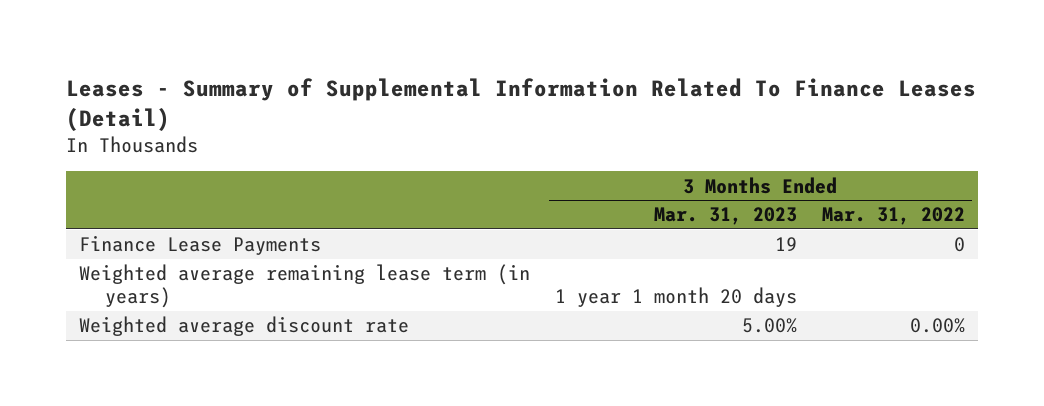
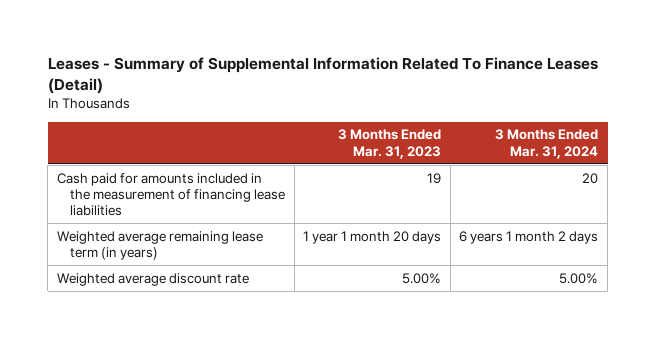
[822,207,966,226] Mar. 31, 2022 -> none
none -> [495,129,599,159] 3 Months Ended Mar. 31, 2024
[78,235,321,256] Finance Lease Payments -> [56,172,285,217] Cash paid for amounts included in the measurement of financing lease liabilities

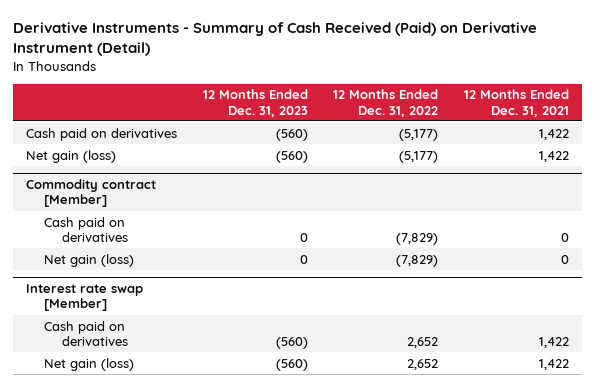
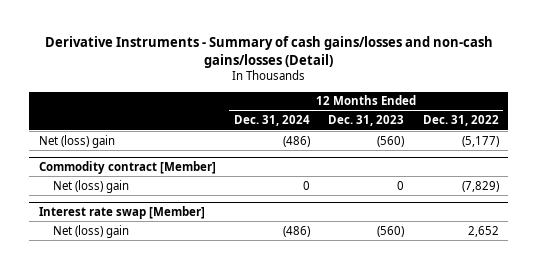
[12,22,537,57] Derivative Instruments - Summary of Cash Received (Paid) on Derivative Instrument (Detail) -> [44,36,493,68] Derivative Instruments - Summary of cash gains/losses and non-cash gains/losses (Detail)
[464,89,570,117] 12 Months Ended Dec. 31, 2021 -> none
none -> [233,115,310,127] Dec. 31, 2024
[25,149,116,163] Net gain (loss) -> none
[25,127,177,141] Cash paid on derivatives -> [38,134,115,148] Net (loss) gain
[44,253,135,267] Net gain (loss) -> none
[44,216,129,242] Cash paid on derivatives -> [52,179,129,193] Net (loss) gain
[44,357,135,371] Net gain (loss) -> none
[44,320,129,346] Cash paid on derivatives -> [52,224,129,238] Net (loss) gain

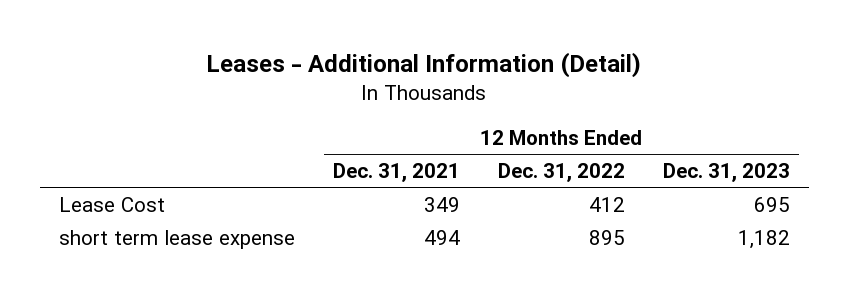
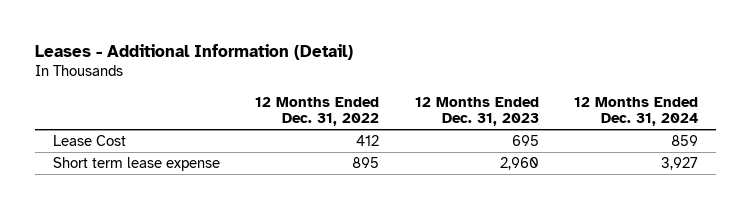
[332,163,460,183] Dec. 31, 2021 -> none
none -> [574,96,699,127] 12 Months Ended Dec. 31, 2024
[59,229,296,249] short term lease expense -> [52,156,220,171] Short term lease expense
[737,229,790,249] 1,182 -> [499,156,539,170] 2,960

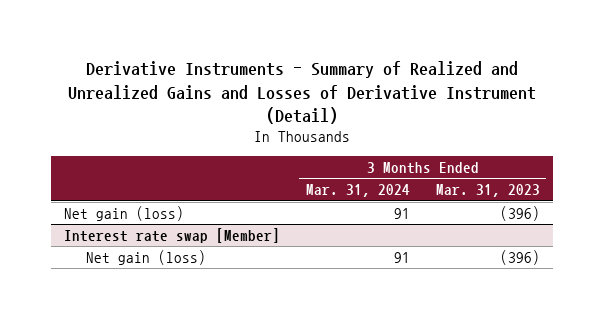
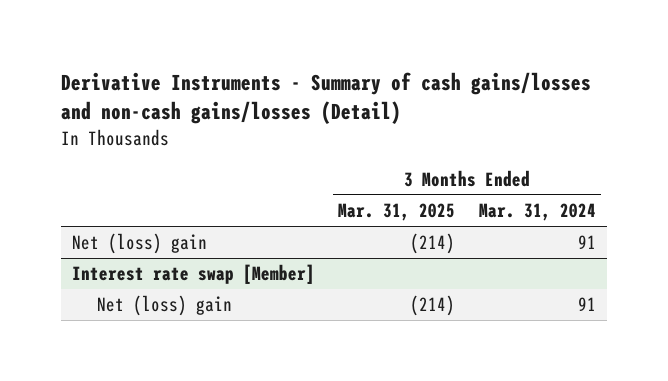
[67,61,536,124] Derivative Instruments - Summary of Realized and Unrealized Gains and Losses of Derivative Instrument (Detail) -> [60,71,591,125] Derivative Instruments - Summary of cash gains/losses and non-cash gains/losses (Detail)
[435,184,540,198] Mar. 31, 2023 -> none
none -> [338,202,456,221] Mar. 31, 2025
[63,205,184,221] Net gain (loss) -> [72,233,208,255] Net (loss) gain
[85,249,206,265] Net gain (loss) -> [96,295,232,317] Net (loss) gain

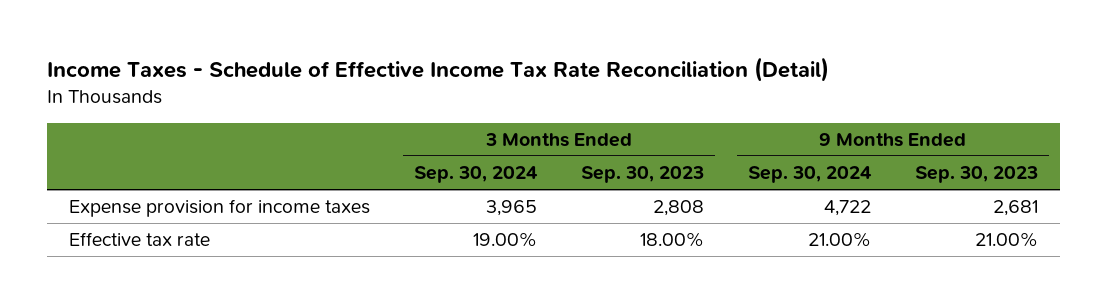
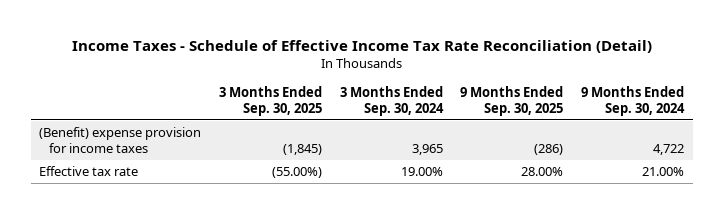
[581,166,705,184] Sep. 30, 2023 -> none
[915,166,1039,184] Sep. 30, 2023 -> none
none -> [219,86,323,116] 3 Months Ended Sep. 30, 2025
none -> [460,86,564,116] 9 Months Ended Sep. 30, 2025
[69,199,371,218] Expense provision for income taxes -> [39,127,202,153] (Benefit) expense provision for income taxes

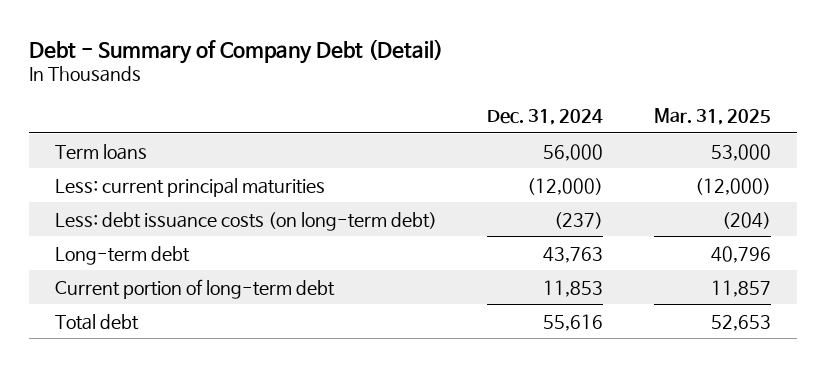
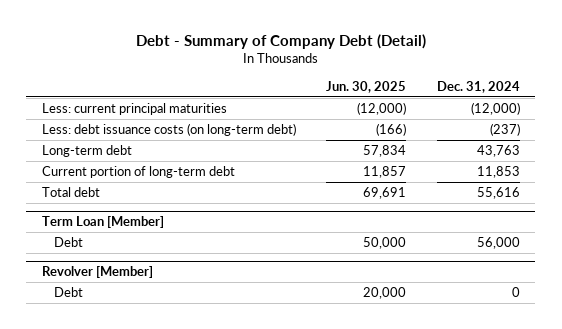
[654,107,772,125] Mar. 31, 2025 -> none
none -> [326,80,407,93] Jun. 30, 2025
[54,143,147,160] Term loans -> none
none -> [41,216,164,229] Term Loan [Member]
none -> [54,237,84,248] Debt
none -> [41,266,153,279] Revolver [Member]
none -> [54,287,84,298] Debt

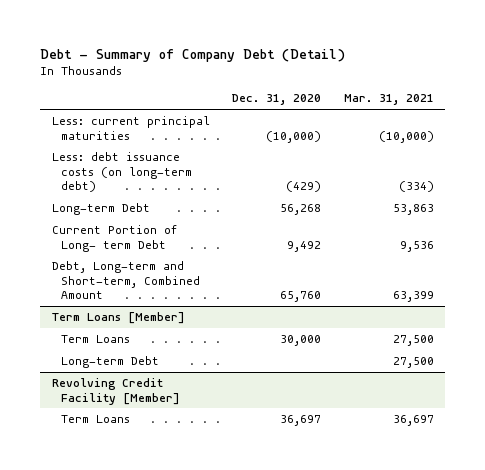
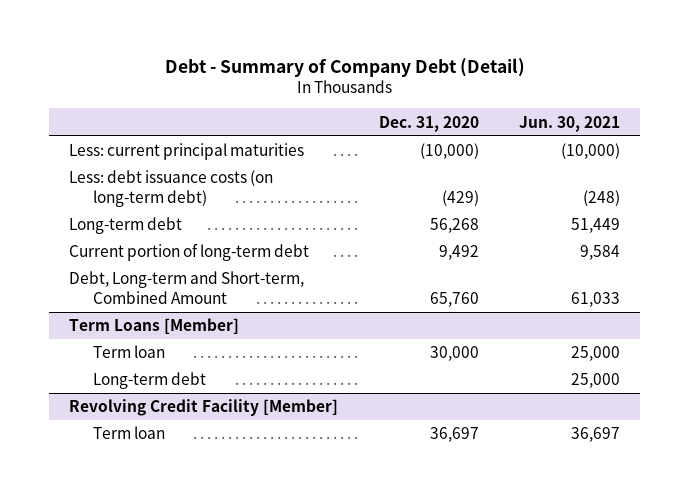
[343,94,434,106] Mar. 31, 2021 -> none
none -> [518,115,620,132] Jun. 30, 2021
[51,203,150,216] Long-term Debt -> [69,217,183,235] Long-term debt
[51,225,177,252] Current Portion of Long- term Debt -> [69,243,310,262] Current portion of long-term debt
[61,335,131,344] Term Loans -> [93,345,166,359] Term loan
[61,356,160,369] Long-term Debt -> [93,372,207,390] Long-term debt
[61,415,131,424] Term Loans -> [93,426,166,440] Term loan

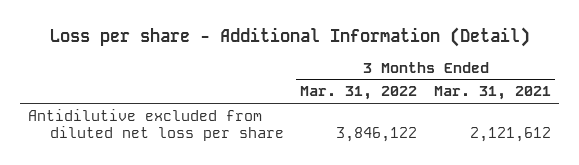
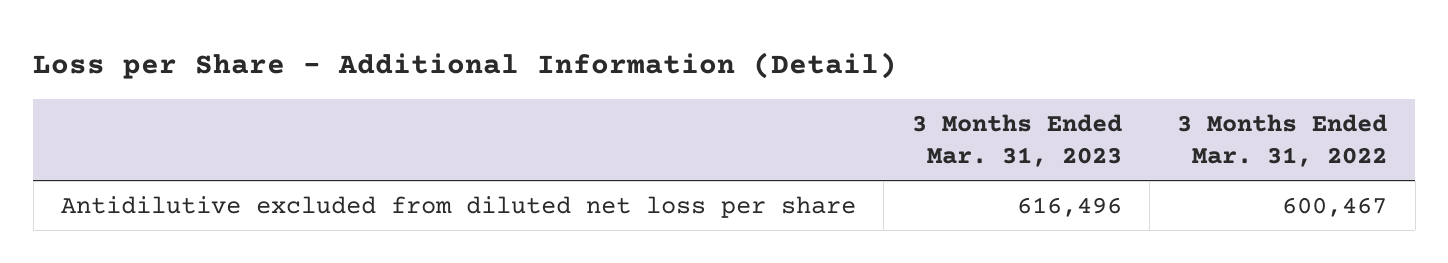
[49,26,530,47] Loss per share - Additional Information (Detail) -> [33,52,898,80] Loss per Share - Additional Information (Detail)
[434,86,552,101] Mar. 31, 2021 -> none
none -> [911,114,1122,168] 3 Months Ended Mar. 31, 2023
[336,126,418,142] 3,846,122 -> [1282,197,1388,218] 600,467

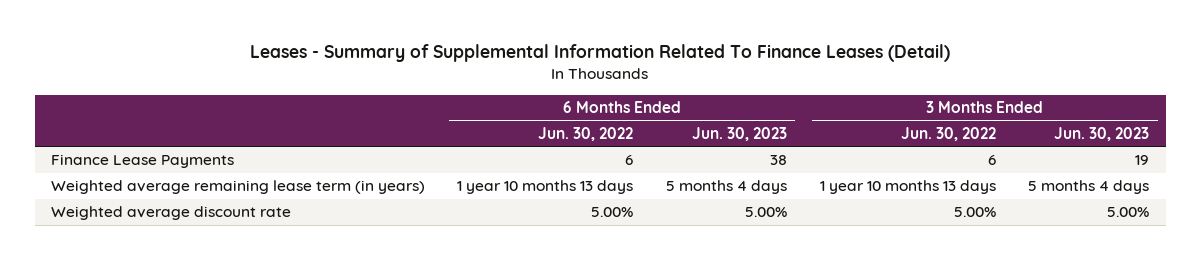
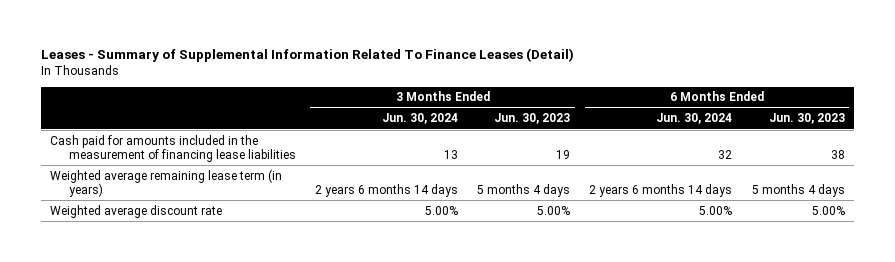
[538,126,634,141] Jun. 30, 2022 -> none
[900,126,996,141] Jun. 30, 2022 -> none
none -> [382,113,459,125] Jun. 30, 2024
none -> [656,113,733,125] Jun. 30, 2024
[50,154,234,169] Finance Lease Payments -> [50,134,296,163] Cash paid for amounts included in the measurement of financing lease liabilities

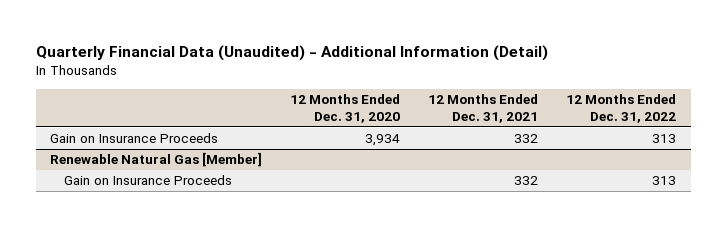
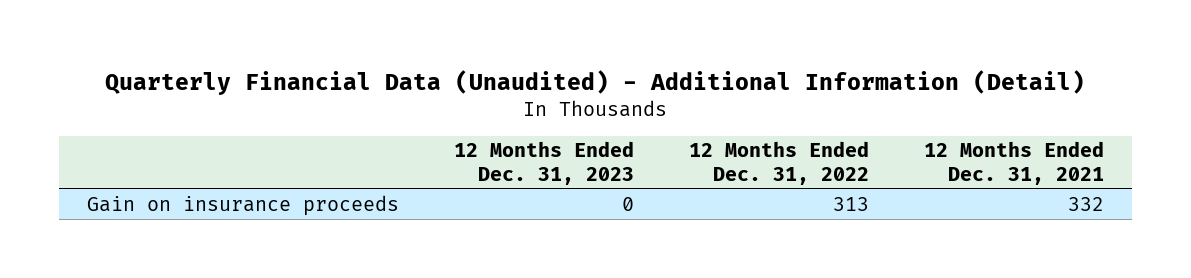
[290,94,401,124] 12 Months Ended Dec. 31, 2020 -> none
none -> [453,141,634,185] 12 Months Ended Dec. 31, 2023
[50,152,263,168] Renewable Natural Gas [Member] -> none
[63,175,232,186] Gain on Insurance Proceeds -> none
[50,133,219,144] Gain on Insurance Proceeds -> [86,194,399,216] Gain on insurance proceeds

